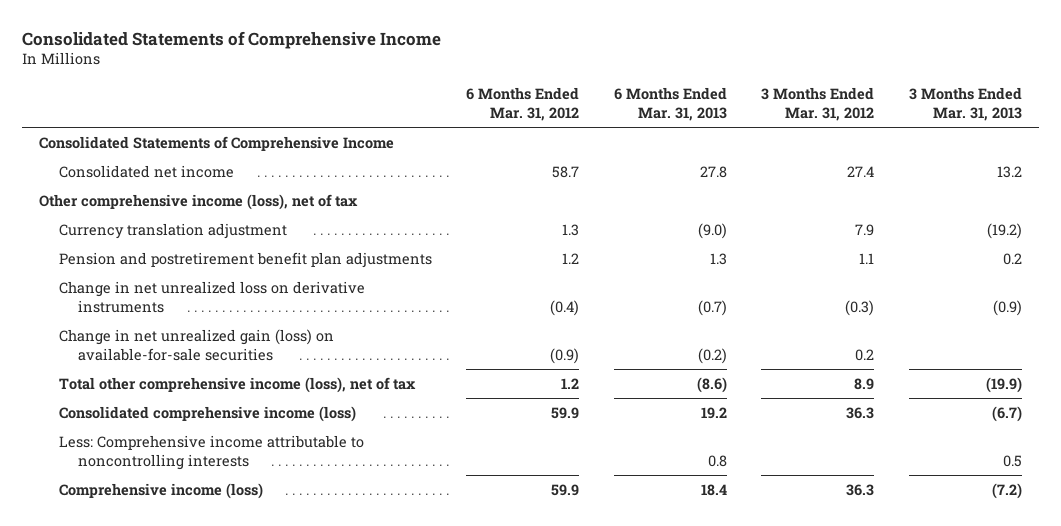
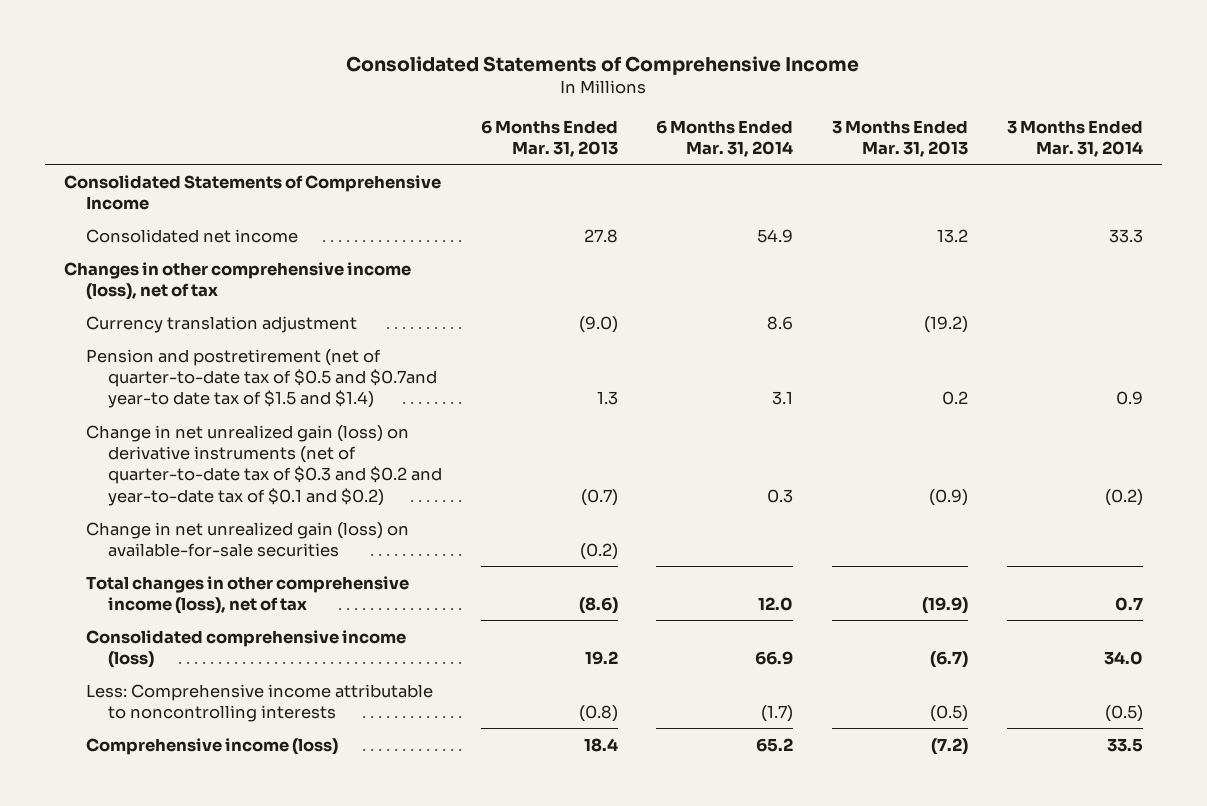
[466,87,580,121] 6 Months Ended Mar. 31, 2012 -> none
[761,87,875,121] 3 Months Ended Mar. 31, 2012 -> none
none -> [656,119,794,157] 6 Months Ended Mar. 31, 2014
none -> [1006,119,1143,157] 3 Months Ended Mar. 31, 2014
[39,193,359,210] Other comprehensive income (loss), net of tax -> [64,261,412,300] Changes in other comprehensive income (loss), net of tax
[58,251,432,268] Pension and postretirement benefit plan adjustments -> [86,348,438,409] Pension and postretirement (net of quarter-to-date tax of $0.5 and $0.7and year-to date tax of $1.5 and $1.4)
[58,280,365,313] Change in net unrealized loss on derivative instruments -> [86,424,443,506] Change in net unrealized gain (loss) on derivative instruments (net of quarter-to-date tax of $0.3 and $0.2 and year-to-date tax of $0.1 and $0.2)
[58,376,416,393] Total other comprehensive income (loss), net of tax -> [86,575,410,614] Total changes in other comprehensive income (loss), net of tax
[707,454,727,467] 0.8 -> [578,704,618,722] (0.8)
[1002,454,1022,467] 0.5 -> [930,704,969,722] (0.5)

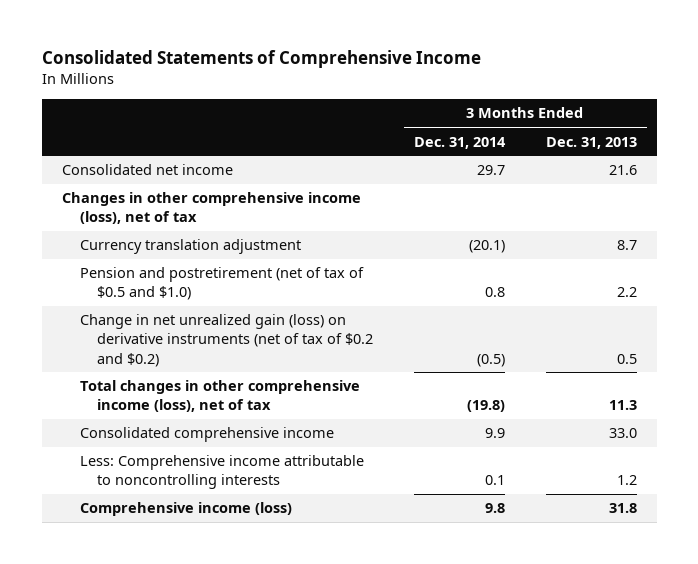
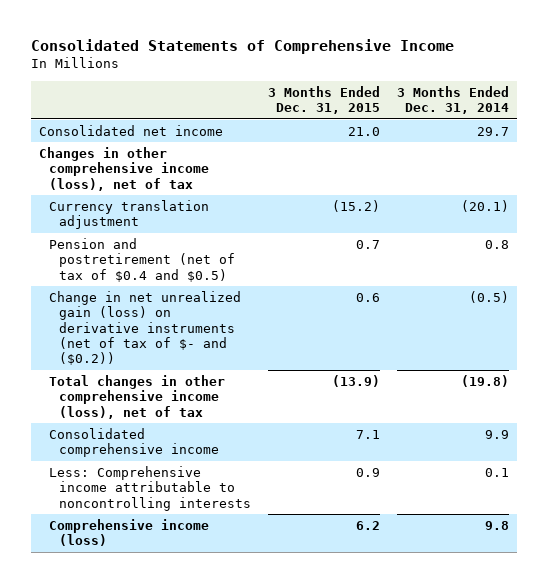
[545,136,637,149] Dec. 31, 2013 -> none
none -> [267,85,380,115] 3 Months Ended Dec. 31, 2015
[79,267,364,301] Pension and postretirement (net of tax of $0.5 and $1.0) -> [48,237,235,282] Pension and postretirement (net of tax of $0.4 and $0.5)
[79,314,374,367] Change in net unrealized gain (loss) on derivative instruments (net of tax of $0.2 and $0.2) -> [48,290,241,366] Change in net unrealized gain (loss) on derivative instruments (net of tax of $- and ($0.2))

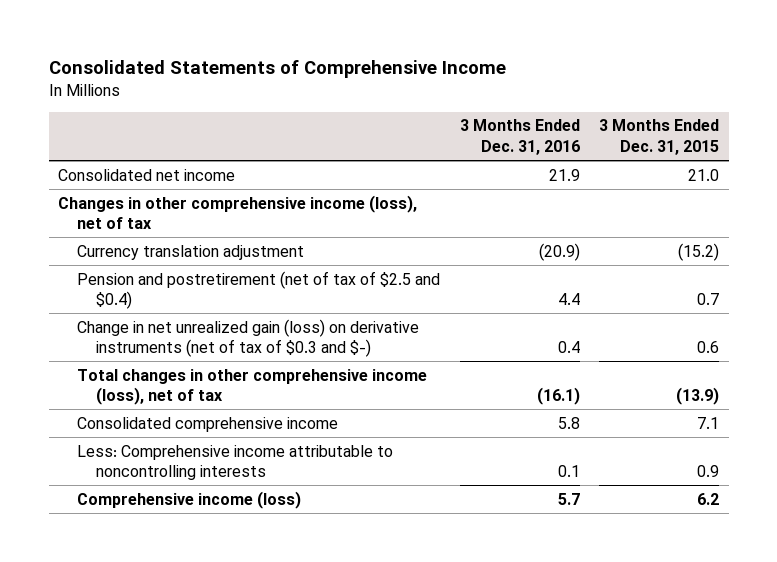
[396,85,509,115] 3 Months Ended Dec. 31, 2014 -> none
none -> [459,119,580,155] 3 Months Ended Dec. 31, 2016
[48,237,235,282] Pension and postretirement (net of tax of $0.4 and $0.5) -> [77,270,441,310] Pension and postretirement (net of tax of $2.5 and $0.4)
[48,290,241,366] Change in net unrealized gain (loss) on derivative instruments (net of tax of $- and ($0.2)) -> [77,318,420,358] Change in net unrealized gain (loss) on derivative instruments (net of tax of $0.3 and $-)

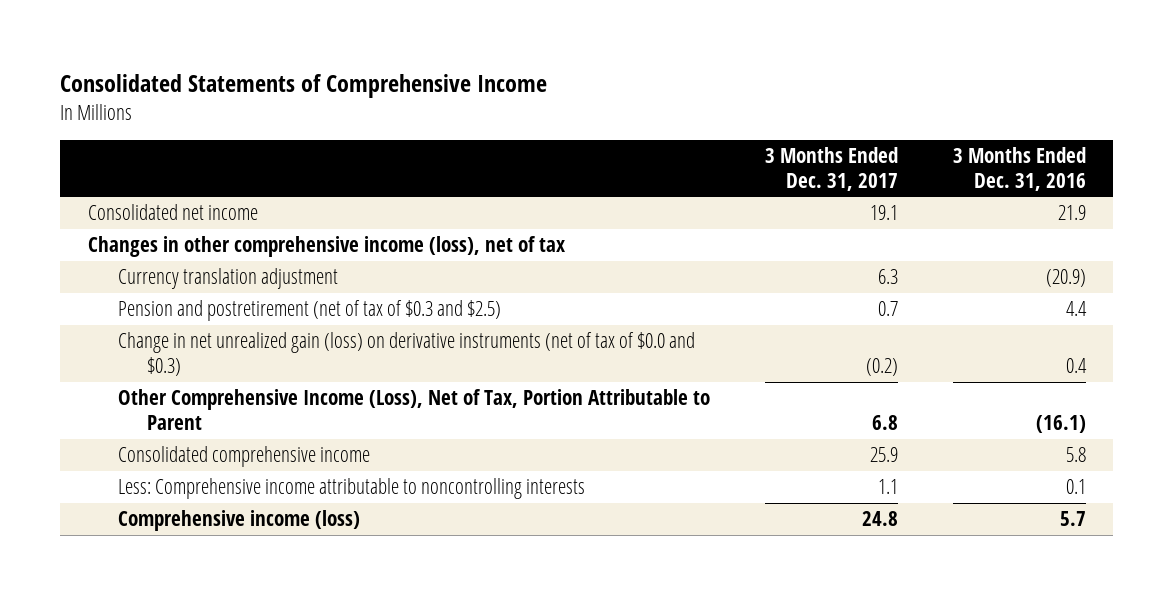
[598,119,719,155] 3 Months Ended Dec. 31, 2015 -> none
none -> [764,147,898,191] 3 Months Ended Dec. 31, 2017
[77,270,441,310] Pension and postretirement (net of tax of $2.5 and $0.4) -> [117,300,501,322] Pension and postretirement (net of tax of $0.3 and $2.5)
[77,318,420,358] Change in net unrealized gain (loss) on derivative instruments (net of tax of $0.3 and $-) -> [117,332,695,376] Change in net unrealized gain (loss) on derivative instruments (net of tax of $0.0 and $0.3)
[77,368,428,406] Total changes in other comprehensive income (loss), net of tax -> [117,389,710,430] Other Comprehensive Income (Loss), Net of Tax, Portion Attributable to Parent

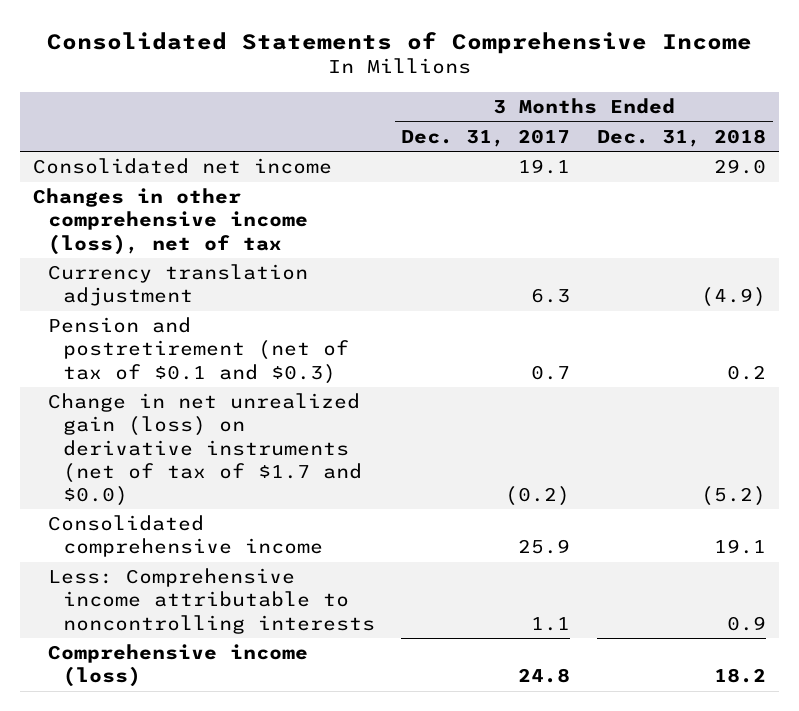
[952,147,1086,191] 3 Months Ended Dec. 31, 2016 -> none
none -> [596,128,766,147] Dec. 31, 2018
[117,389,710,430] Other Comprehensive Income (Loss), Net of Tax, Portion Attributable to Parent -> none
[117,300,501,322] Pension and postretirement (net of tax of $0.3 and $2.5) -> [48,317,349,384] Pension and postretirement (net of tax of $0.1 and $0.3)
[117,332,695,376] Change in net unrealized gain (loss) on derivative instruments (net of tax of $0.0 and $0.3) -> [48,393,362,506] Change in net unrealized gain (loss) on derivative instruments (net of tax of $1.7 and $0.0)

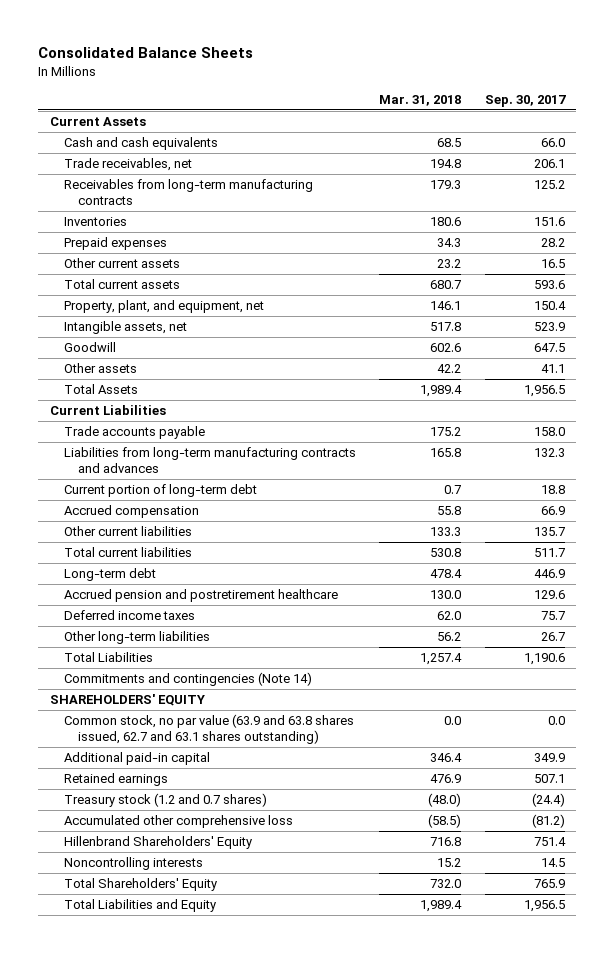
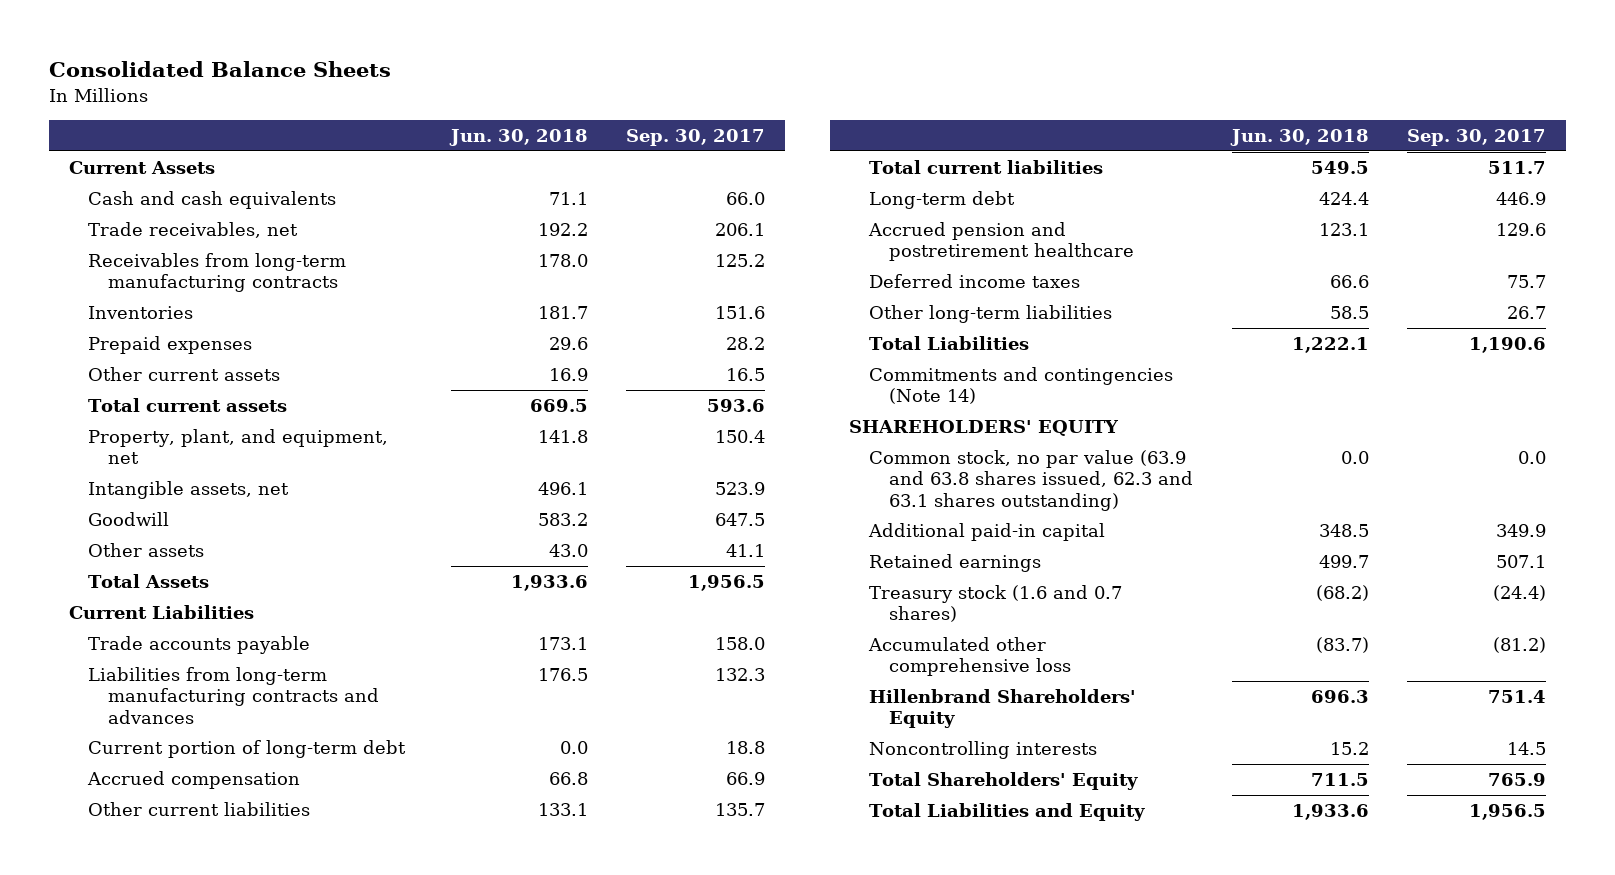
[379,94,462,106] Mar. 31, 2018 -> none
none -> [448,128,588,146] Jun. 30, 2018
[64,714,355,744] Common stock, no par value (63.9 and 63.8 shares issued, 62.7 and 63.1 shares outstanding) -> [869,449,1193,511] Common stock, no par value (63.9 and 63.8 shares issued, 62.3 and 63.1 shares outstanding)
[64,793,268,808] Treasury stock (1.2 and 0.7 shares) -> [869,584,1123,623] Treasury stock (1.6 and 0.7 shares)

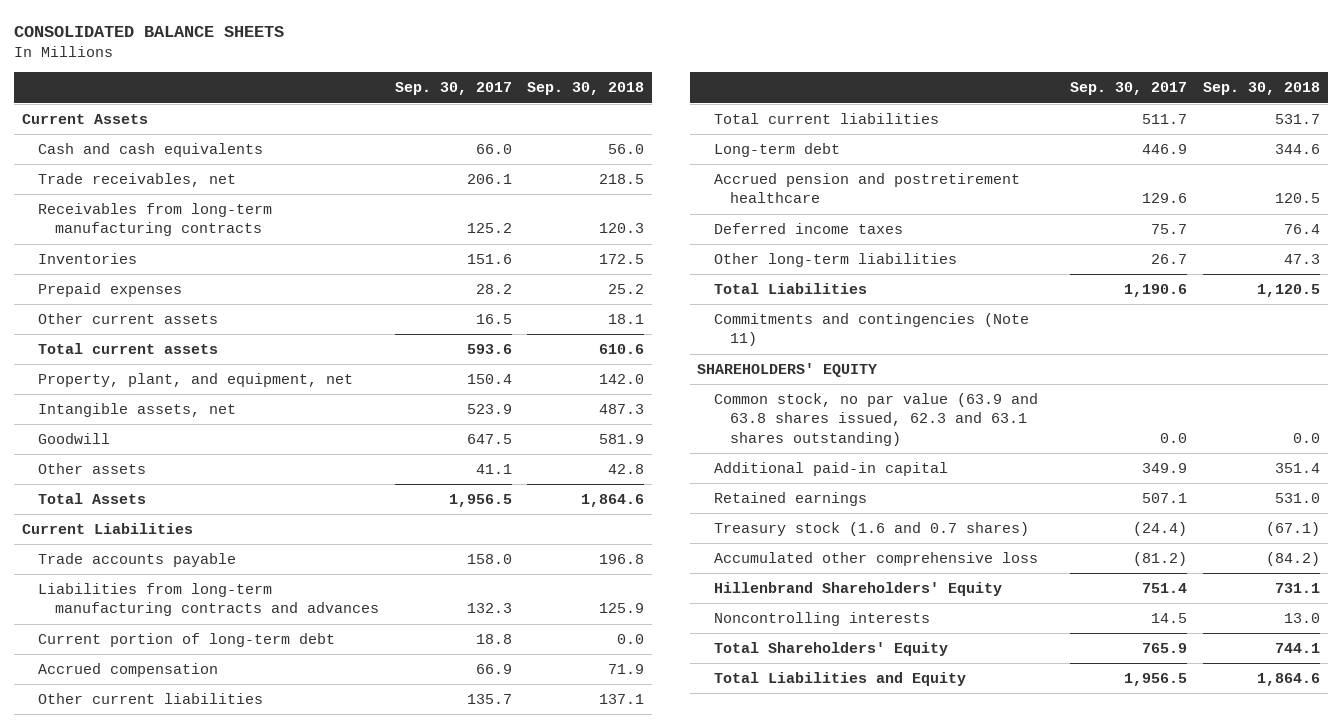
[49,61,392,78] Consolidated Balance Sheets -> [14,26,285,38] CONSOLIDATED BALANCE SHEETS
[448,128,588,146] Jun. 30, 2018 -> none
none -> [527,82,645,96] Sep. 30, 2018
[869,366,1174,405] Commitments and contingencies (Note 14) -> [713,313,1029,347] Commitments and contingencies (Note 11)

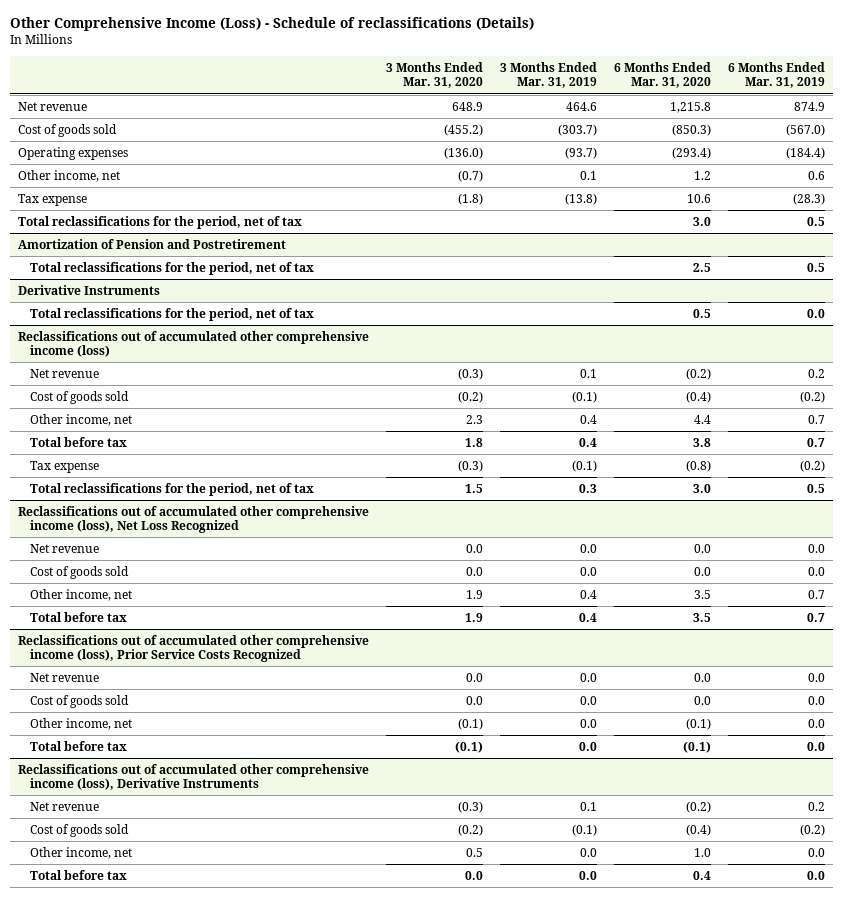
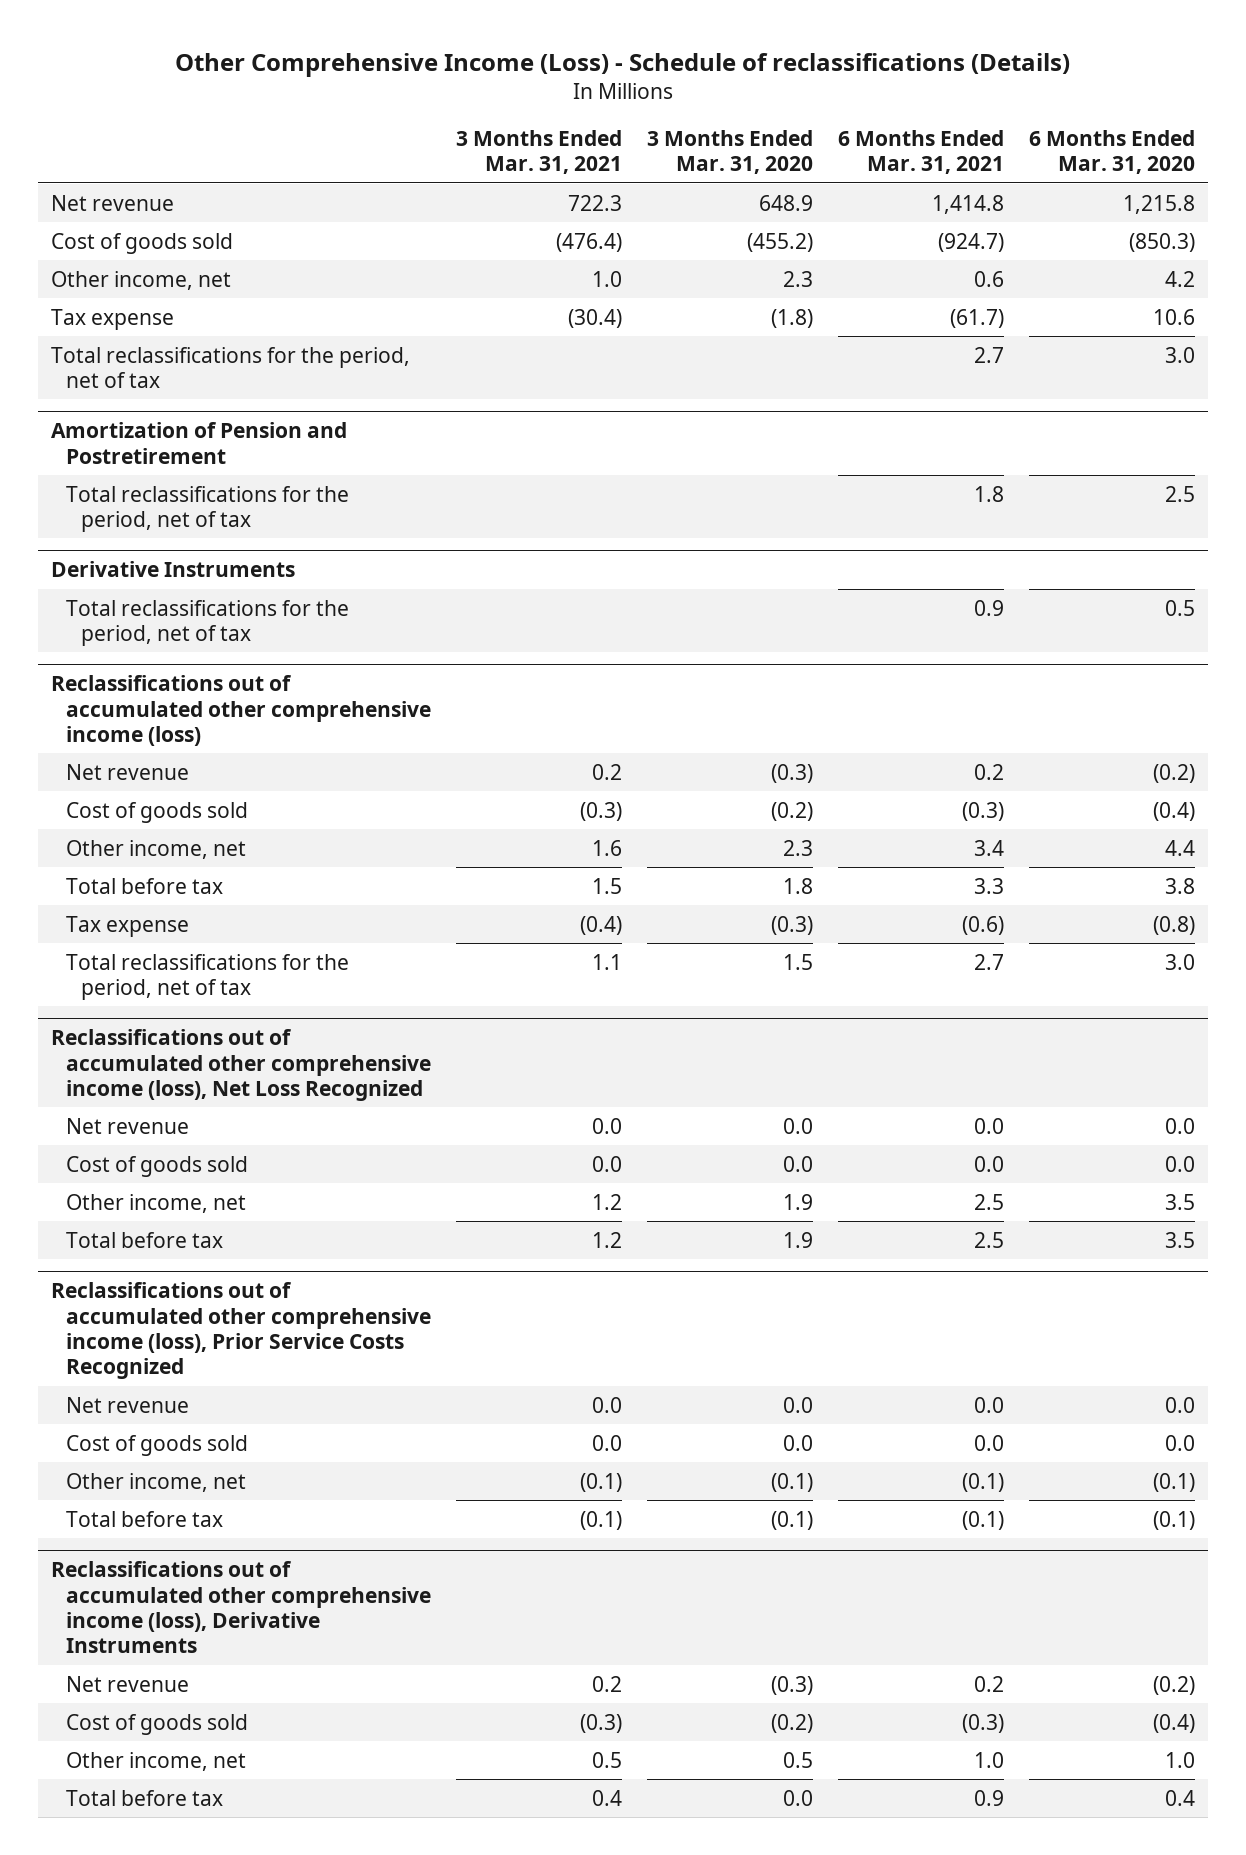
[500,62,598,89] 3 Months Ended Mar. 31, 2019 -> none
[727,62,825,89] 6 Months Ended Mar. 31, 2019 -> none
none -> [456,130,623,175] 3 Months Ended Mar. 31, 2021
none -> [838,130,1005,175] 6 Months Ended Mar. 31, 2021
[18,146,129,160] Operating expenses -> none
[458,169,484,182] (0.7) -> [783,270,814,287] 2.3
[693,170,711,180] 1.2 -> [1165,270,1196,287] 4.2

